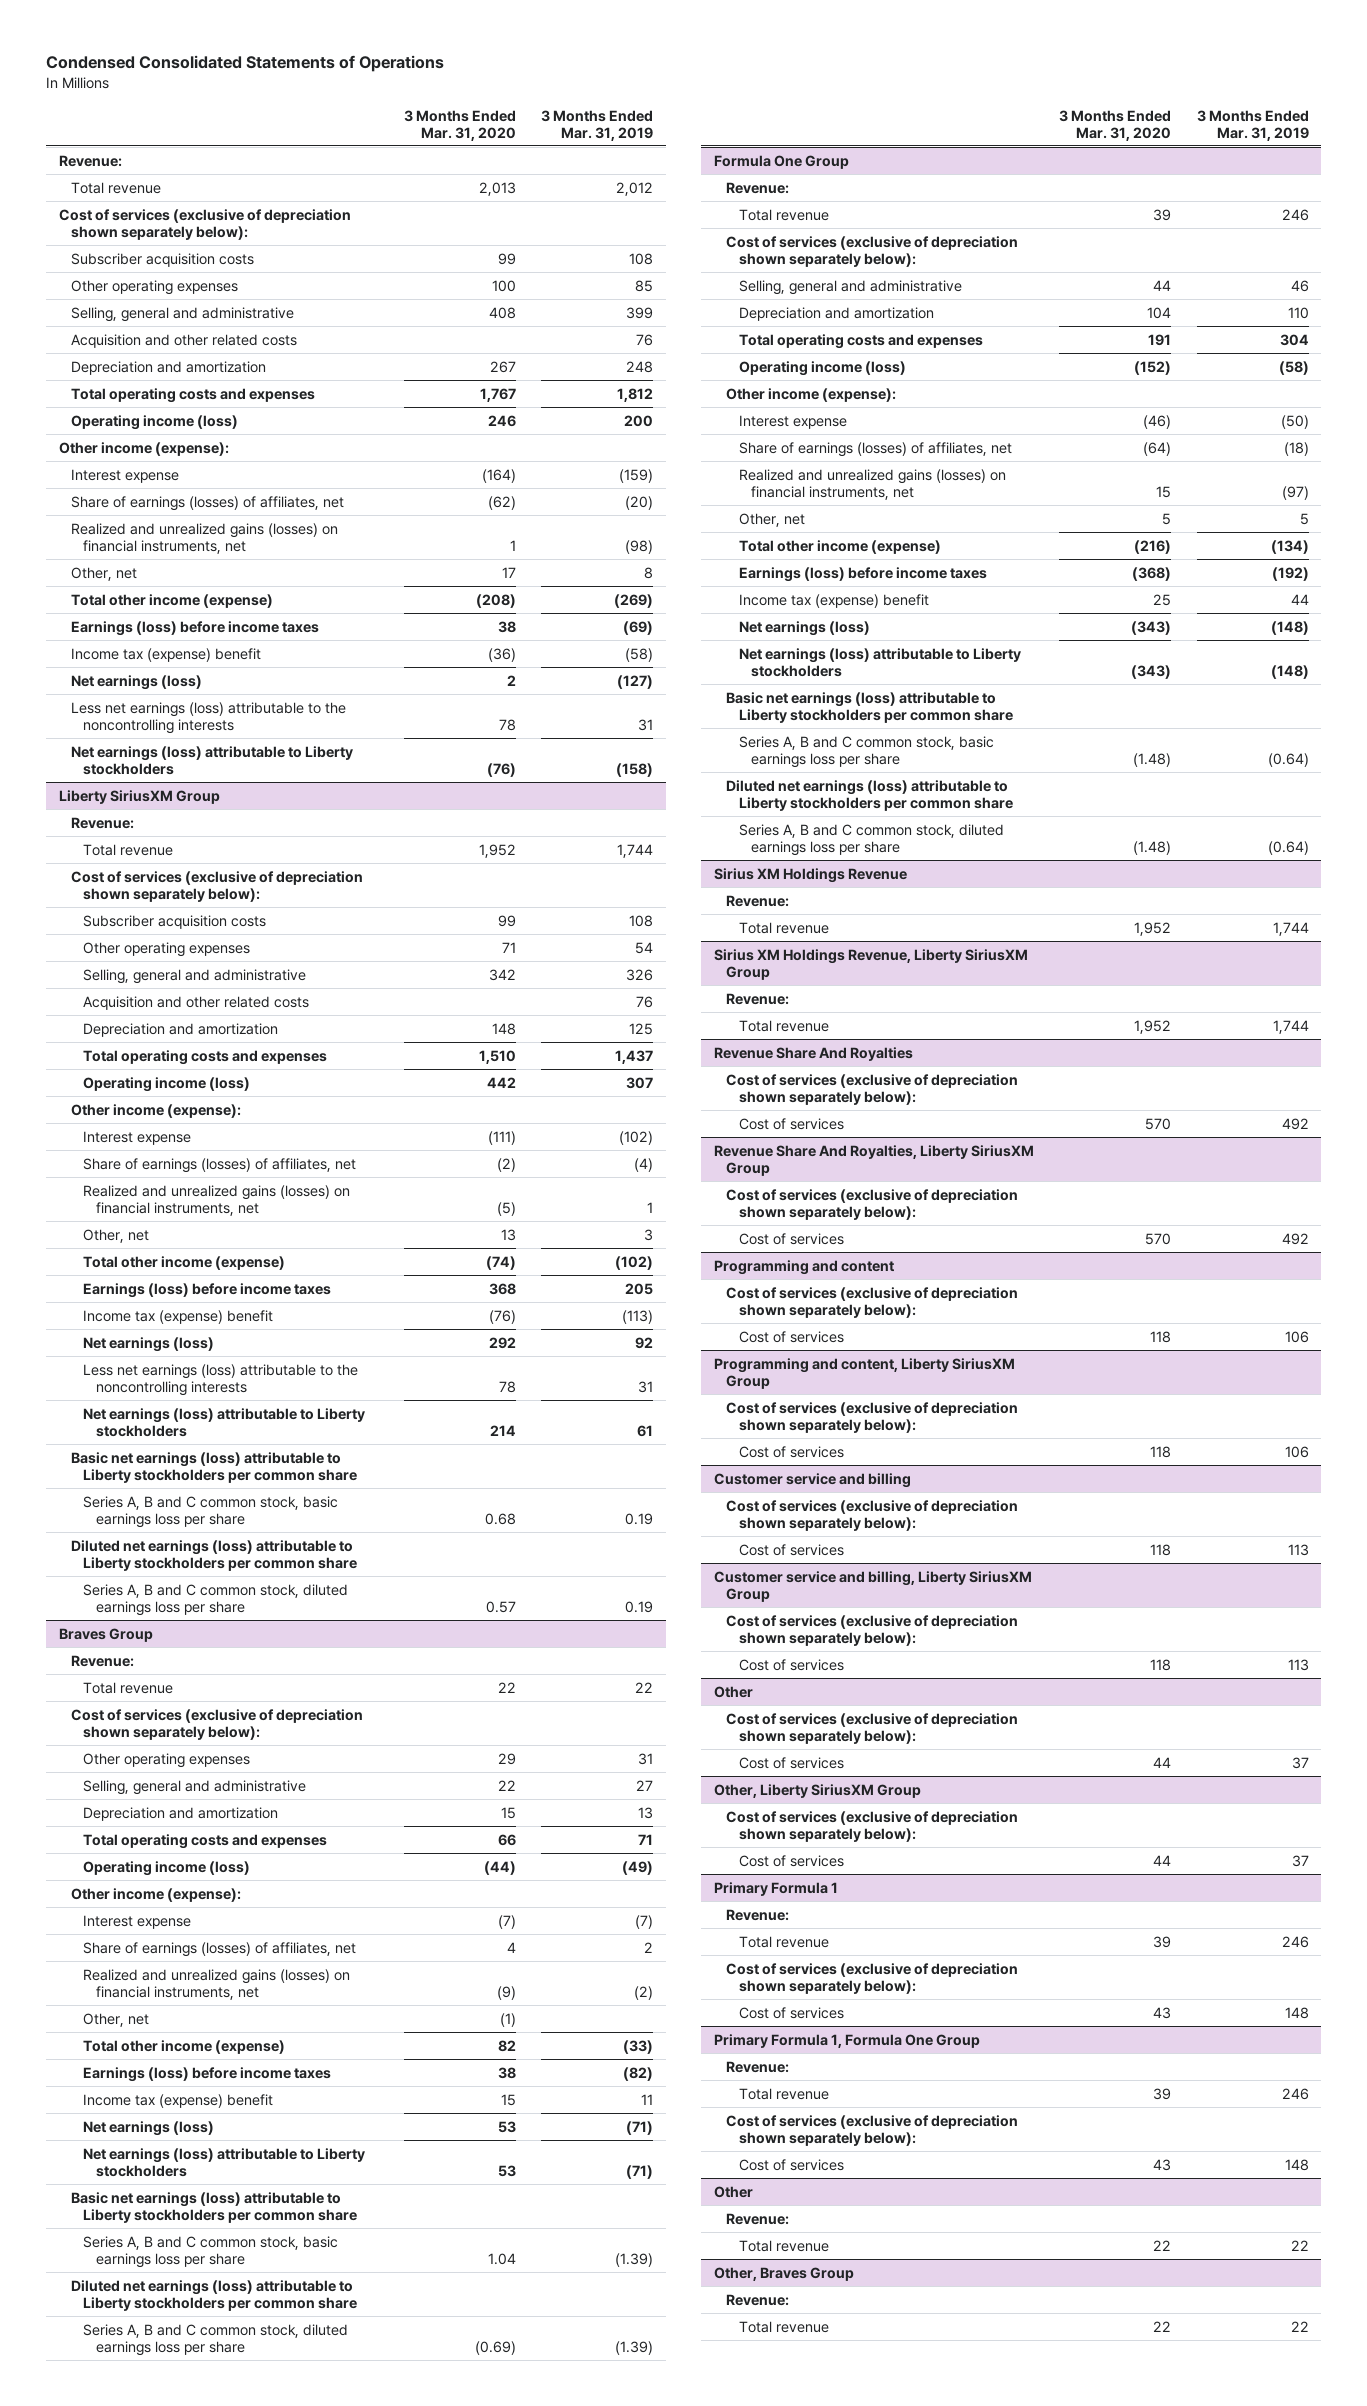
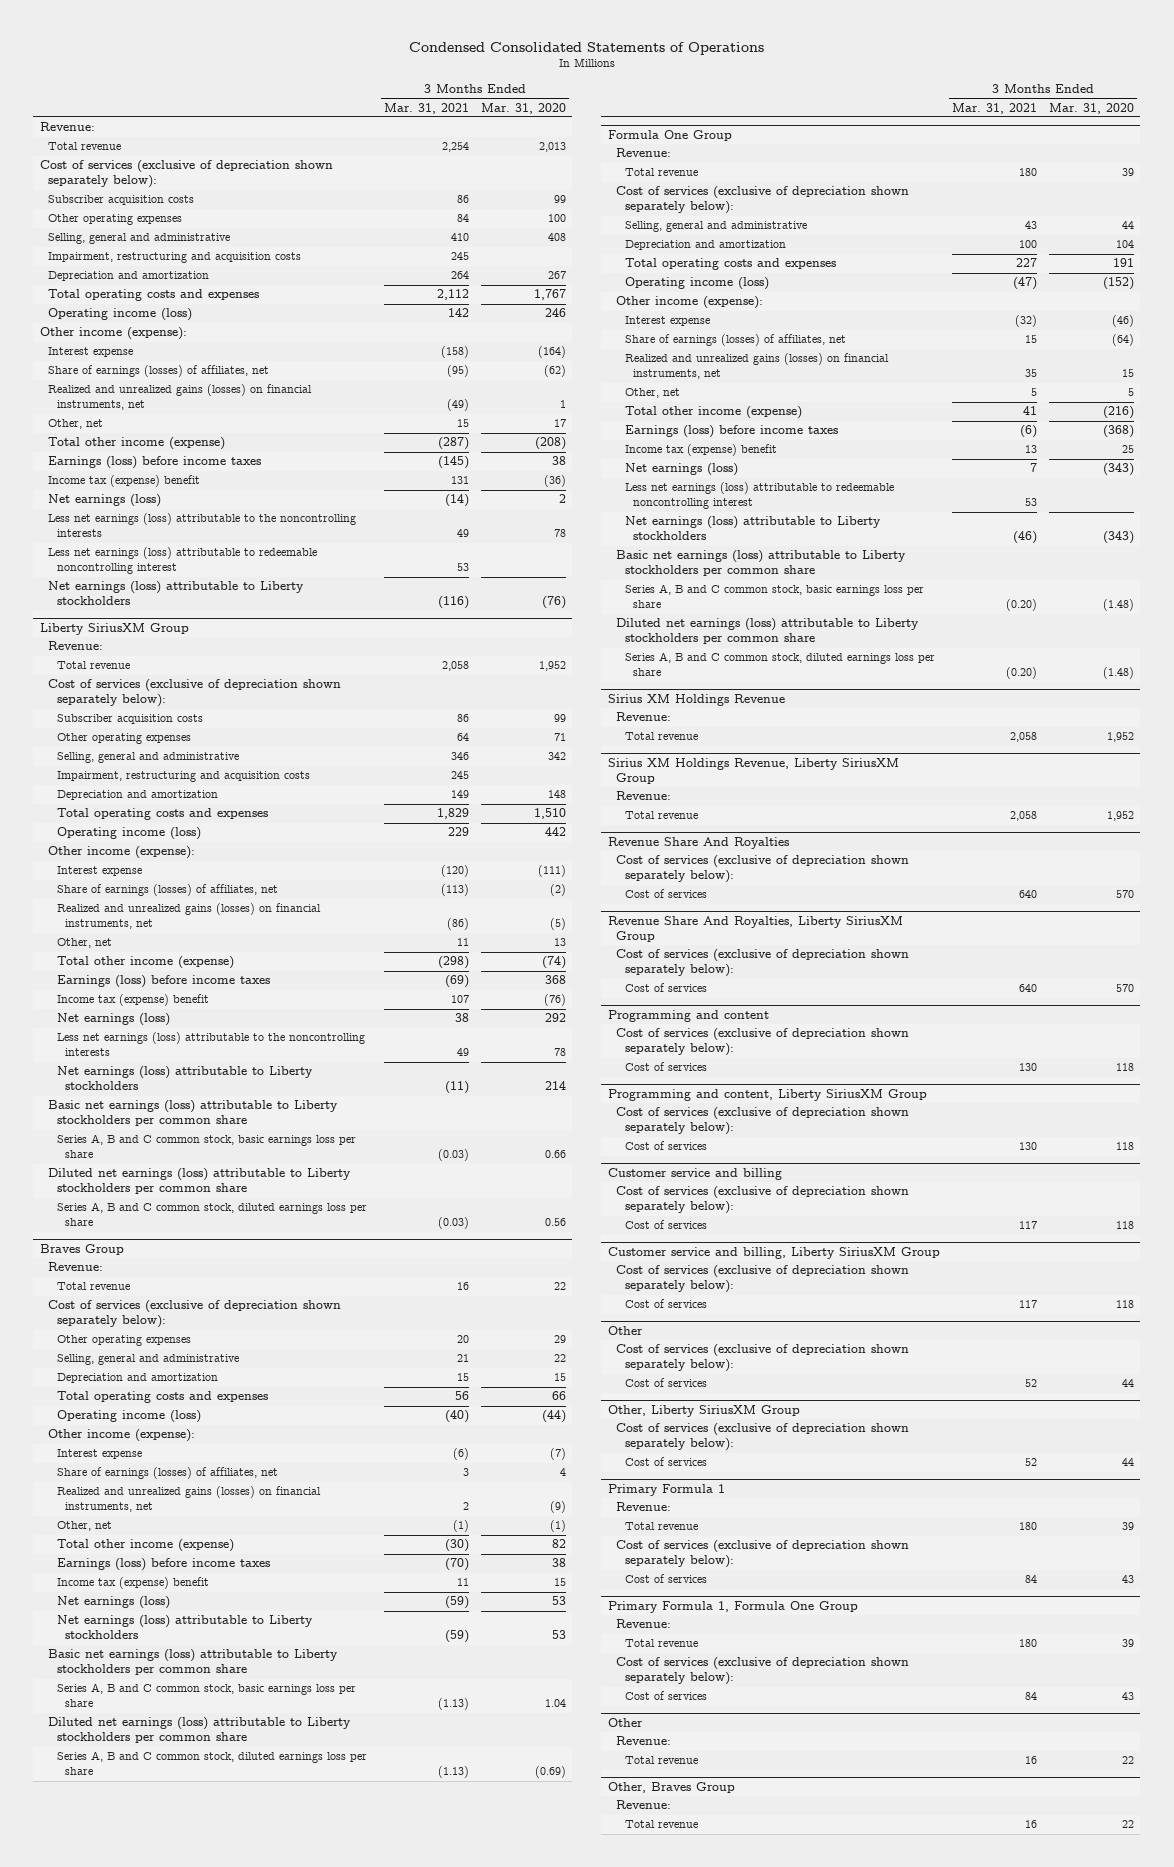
[541,109,654,141] 3 Months Ended Mar. 31, 2019 -> none
none -> [383,102,469,114] Mar. 31, 2021
[70,333,297,348] Acquisition and other related costs -> none
none -> [48,252,302,264] Impairment, restructuring and acquisition costs
none -> [48,547,318,575] Less net earnings (loss) attributable to redeemable noncontrolling interest
[83,995,310,1010] Acquisition and other related costs -> none
none -> [56,771,310,783] Impairment, restructuring and acquisition costs
[484,1512,516,1525] 0.68 -> [545,1150,567,1159] 0.66
[485,1600,516,1613] 0.57 -> [545,1218,567,1227] 0.56
none -> [624,482,894,510] Less net earnings (loss) attributable to redeemable noncontrolling interest

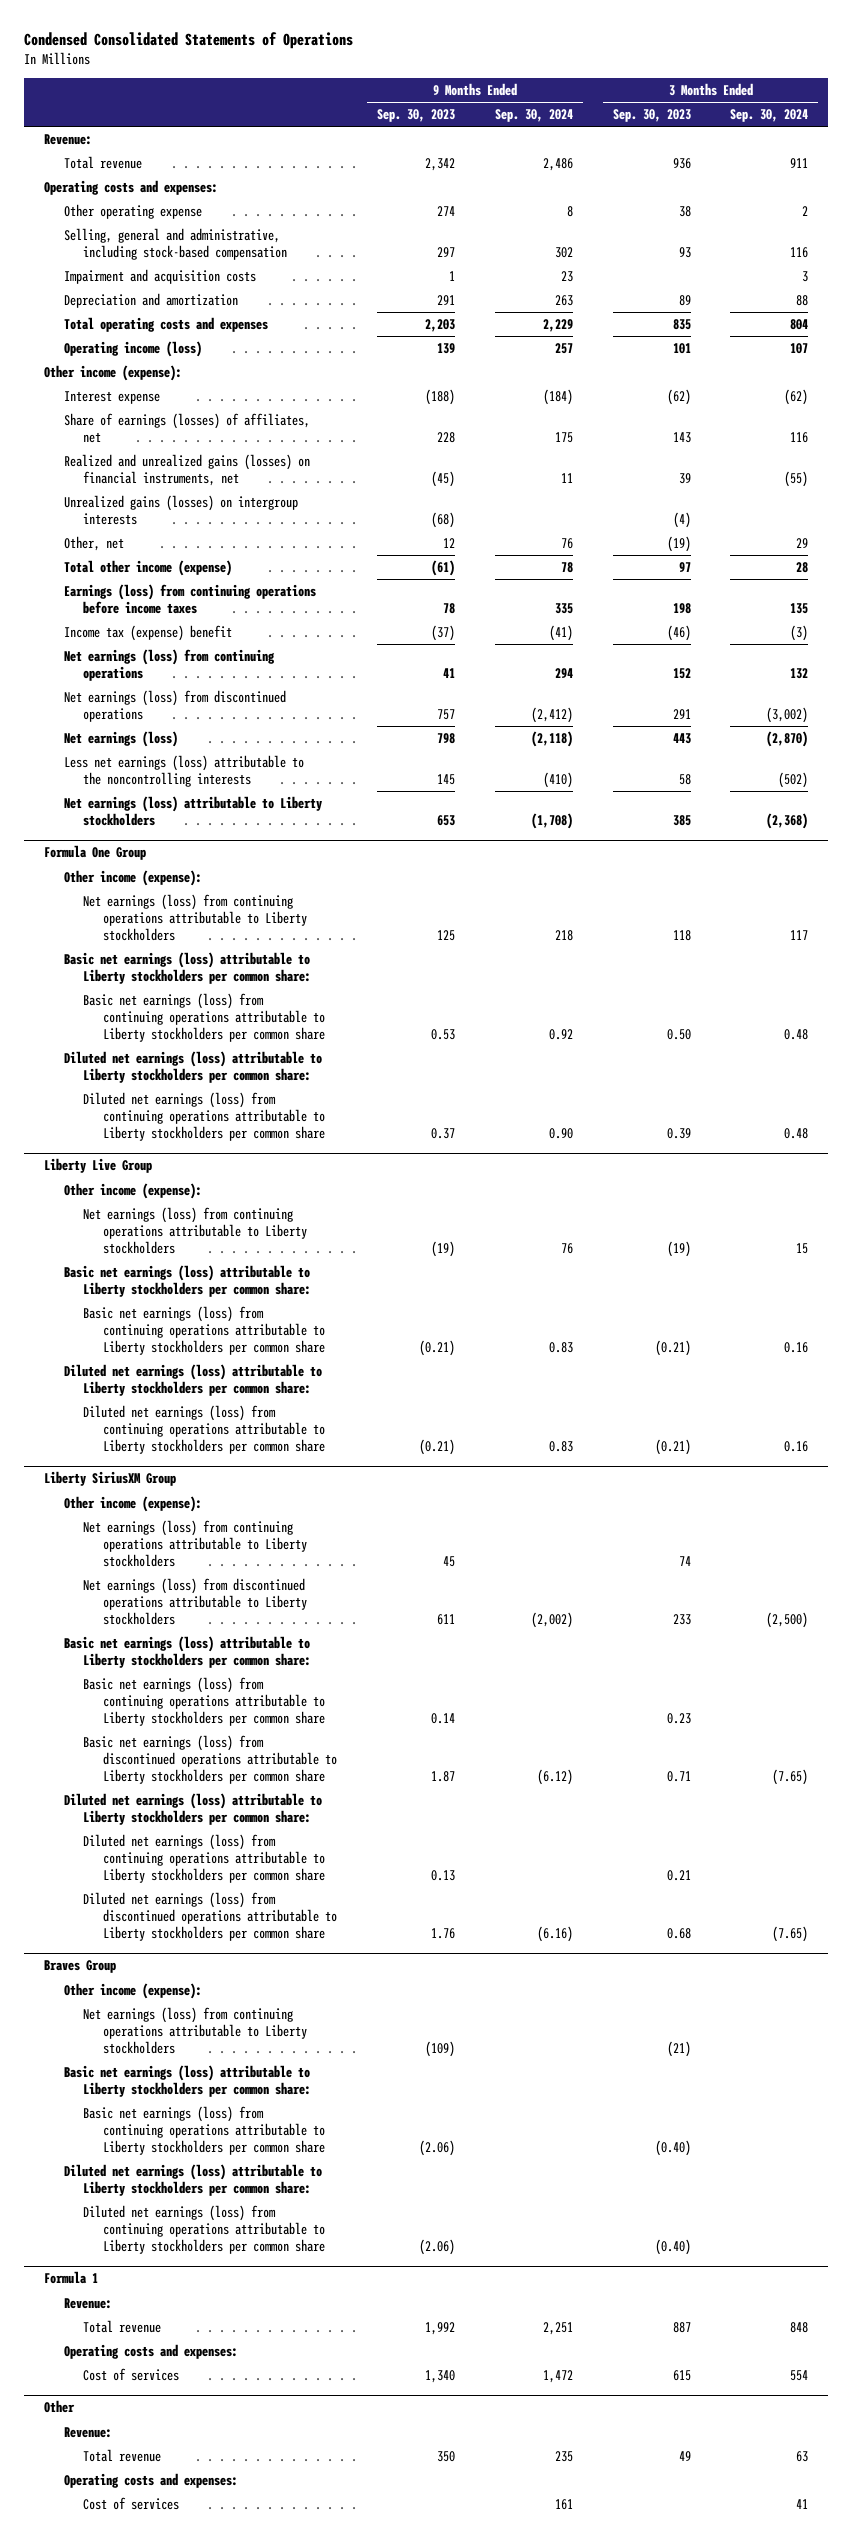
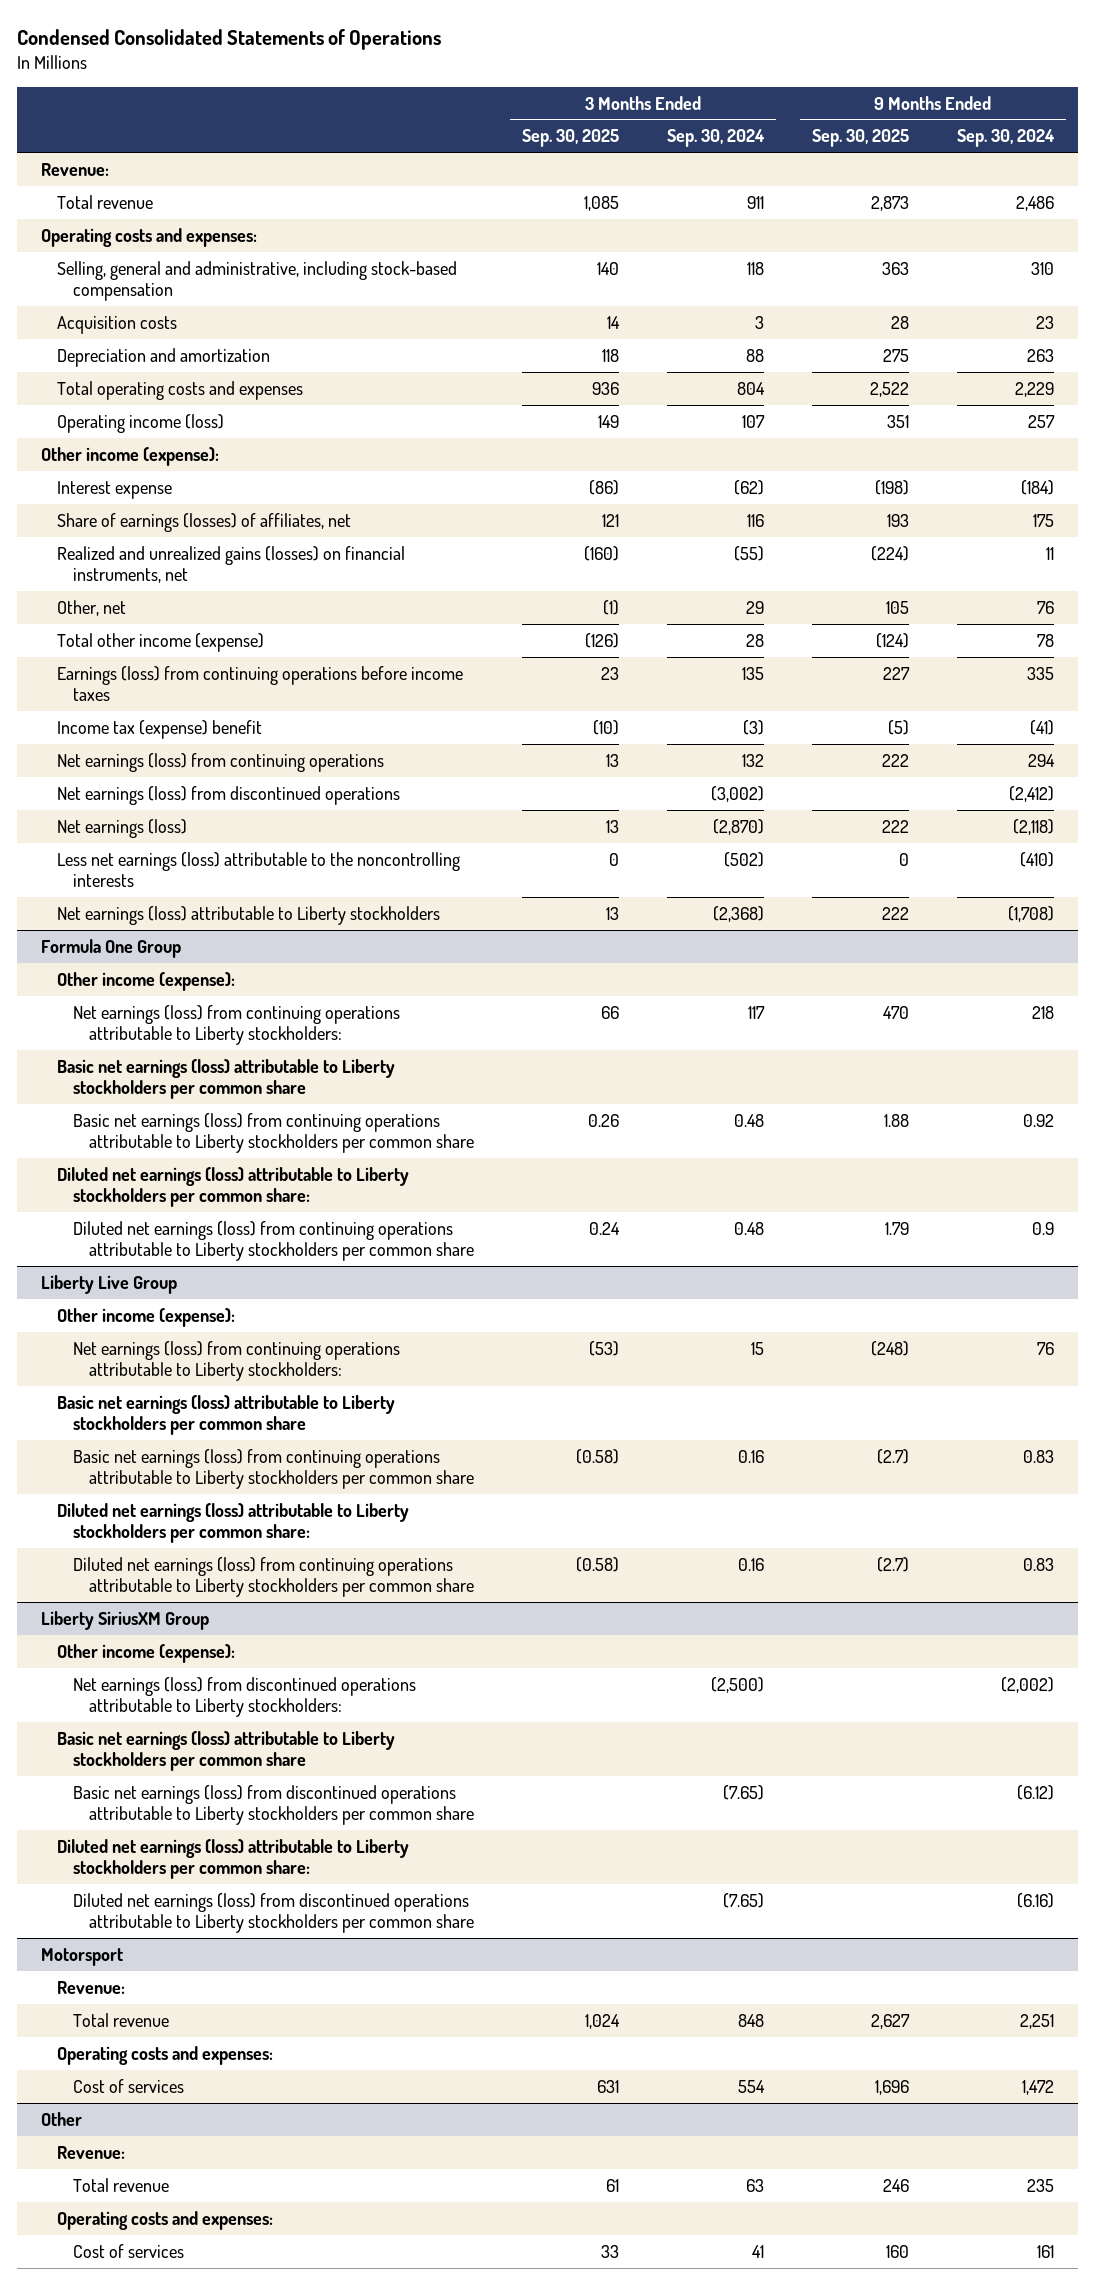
[377,109,456,123] Sep. 30, 2023 -> none
[612,109,691,123] Sep. 30, 2023 -> none
none -> [522,129,620,148] Sep. 30, 2025
none -> [812,129,910,148] Sep. 30, 2025
[63,203,202,219] Other operating expense -> none
[554,247,573,259] 302 -> [1030,261,1054,275] 310
[790,247,809,259] 116 -> [747,261,765,275] 118
[63,268,256,284] Impairment and acquisition costs -> [57,315,178,334] Acquisition costs
[63,494,298,526] Unrealized gains (losses) on intergroup interests -> none
[83,893,308,942] Net earnings (loss) from continuing operations attributable to Liberty stockholders -> [73,1004,401,1046] Net earnings (loss) from continuing operations attributable to Liberty stockholders:
[63,951,312,985] Basic net earnings (loss) attributable to Liberty stockholders per common share: -> [57,1058,396,1100] Basic net earnings (loss) attributable to Liberty stockholders per common share
[548,1128,573,1140] 0.90 -> [1031,1221,1054,1235] 0.9
[83,1206,308,1255] Net earnings (loss) from continuing operations attributable to Liberty stockholders -> [73,1340,401,1382] Net earnings (loss) from continuing operations attributable to Liberty stockholders:
[63,1264,312,1298] Basic net earnings (loss) attributable to Liberty stockholders per common share: -> [57,1394,396,1436] Basic net earnings (loss) attributable to Liberty stockholders per common share
[83,1519,308,1568] Net earnings (loss) from continuing operations attributable to Liberty stockholders -> none
[83,1676,326,1727] Basic net earnings (loss) from continuing operations attributable to Liberty stockholders per common share -> none
[83,1577,308,1626] Net earnings (loss) from discontinued operations attributable to Liberty stockholders -> [73,1676,417,1718] Net earnings (loss) from discontinued operations attributable to Liberty stockholders:
[63,1635,312,1669] Basic net earnings (loss) attributable to Liberty stockholders per common share: -> [57,1730,396,1772] Basic net earnings (loss) attributable to Liberty stockholders per common share
[83,1833,326,1884] Diluted net earnings (loss) from continuing operations attributable to Liberty stockholders per common share -> none
[43,1960,116,1974] Braves Group -> none
[63,1982,202,1999] Other income (expense): -> none
[83,2006,308,2055] Net earnings (loss) from continuing operations attributable to Liberty stockholders -> none
[63,2064,312,2098] Basic net earnings (loss) attributable to Liberty stockholders per common share: -> none
[83,2105,326,2156] Basic net earnings (loss) from continuing operations attributable to Liberty stockholders per common share -> none
[63,2163,322,2197] Diluted net earnings (loss) attributable to Liberty stockholders per common share: -> none
[83,2204,326,2255] Diluted net earnings (loss) from continuing operations attributable to Liberty stockholders per common share -> none
[43,2271,98,2285] Formula 1 -> none
none -> [41,1947,124,1966] Motorsport

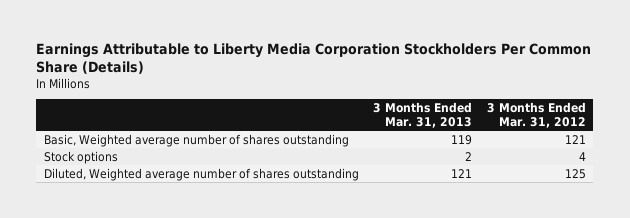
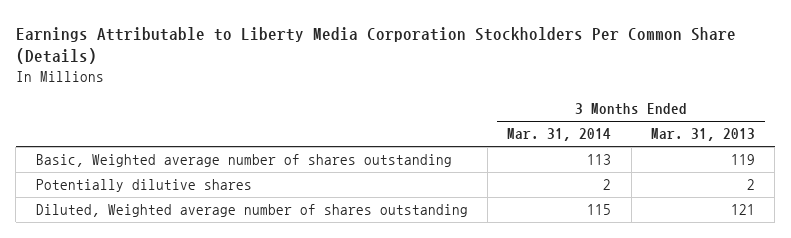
[486,102,586,129] 3 Months Ended Mar. 31, 2012 -> none
none -> [507,128,612,142] Mar. 31, 2014
[43,150,118,164] Stock options -> none
none -> [35,179,252,193] Potentially dilutive shares

